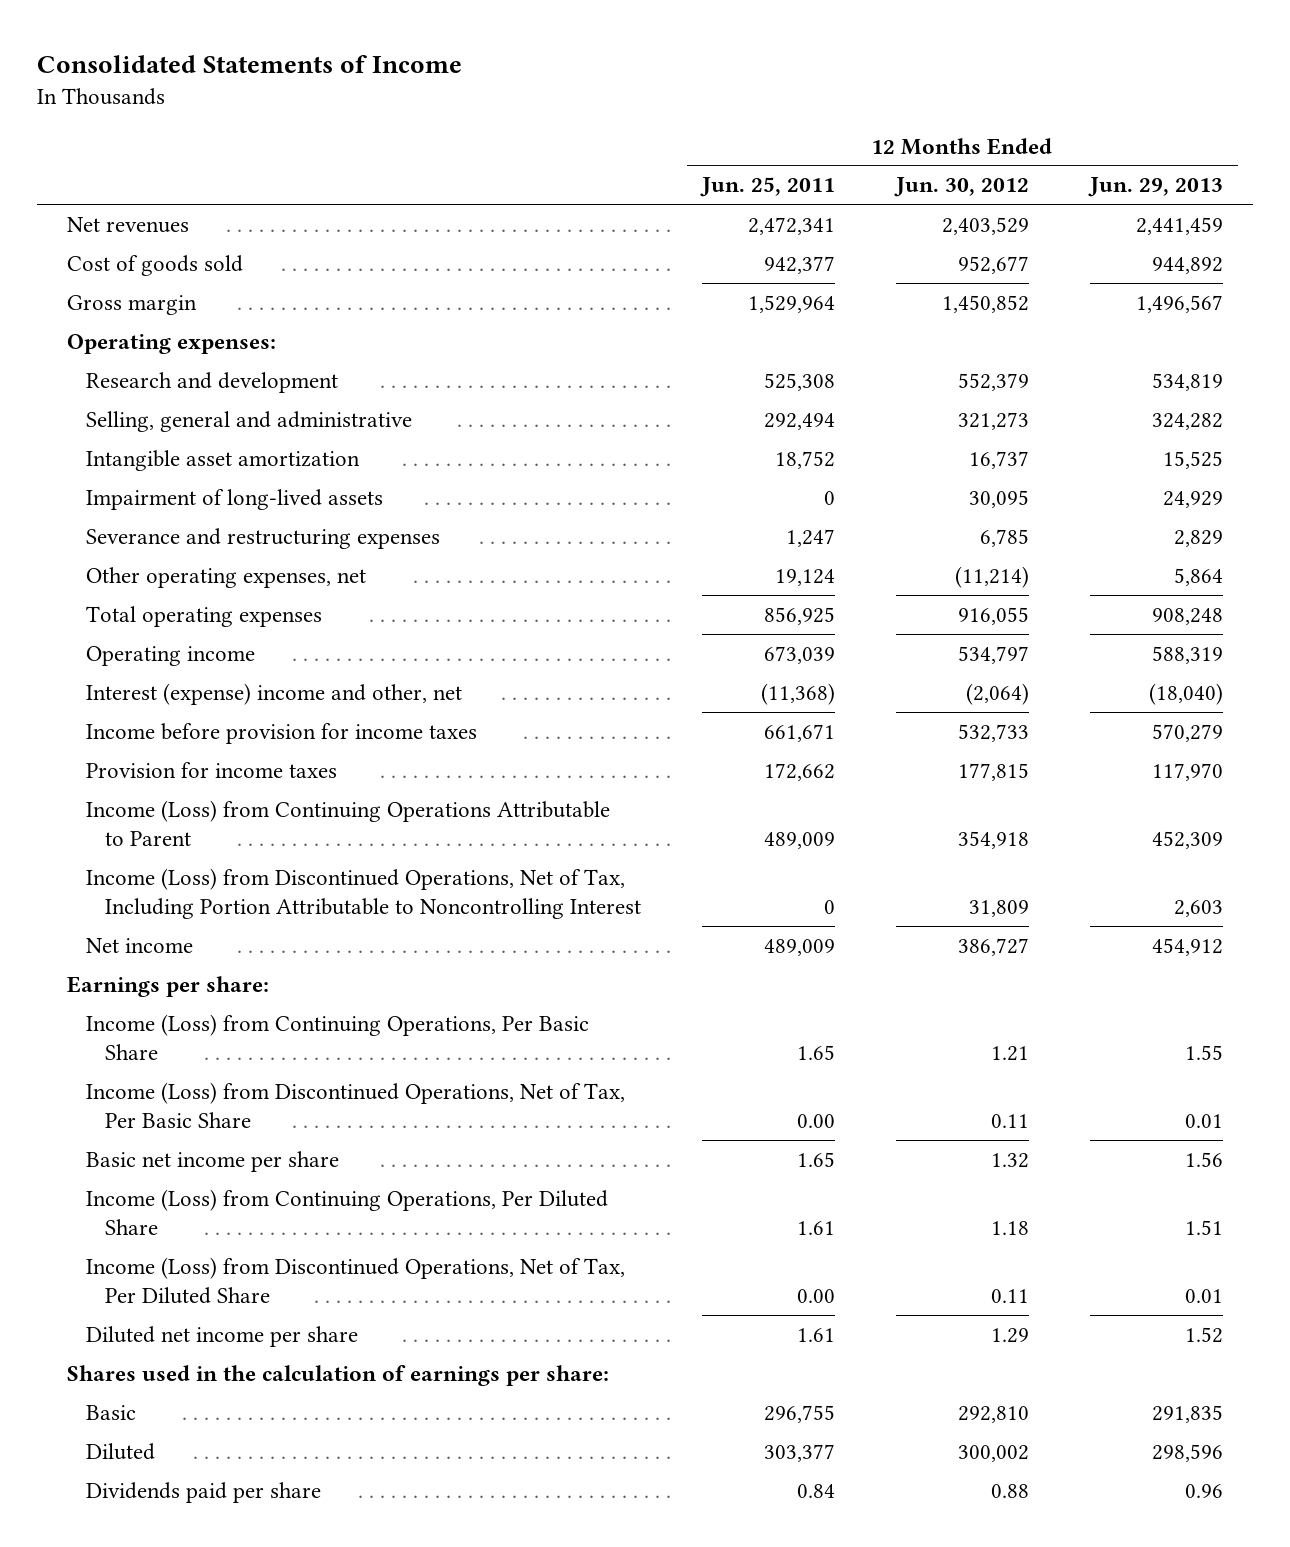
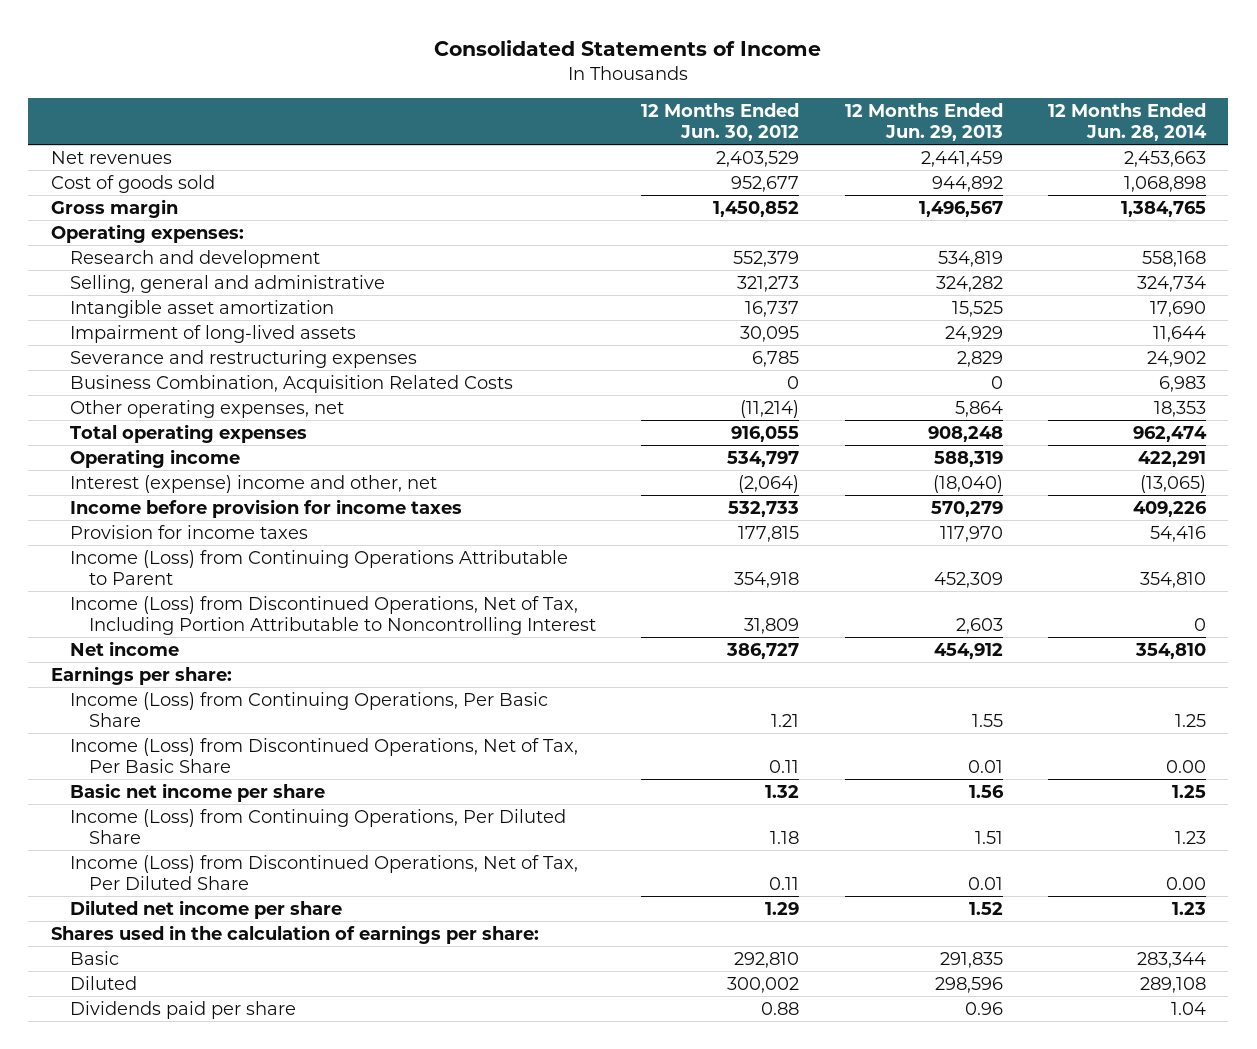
[699,177,835,198] Jun. 25, 2011 -> none
none -> [1047,102,1207,141] 12 Months Ended Jun. 28, 2014
none -> [70,374,514,393] Business Combination, Acquisition Related Costs

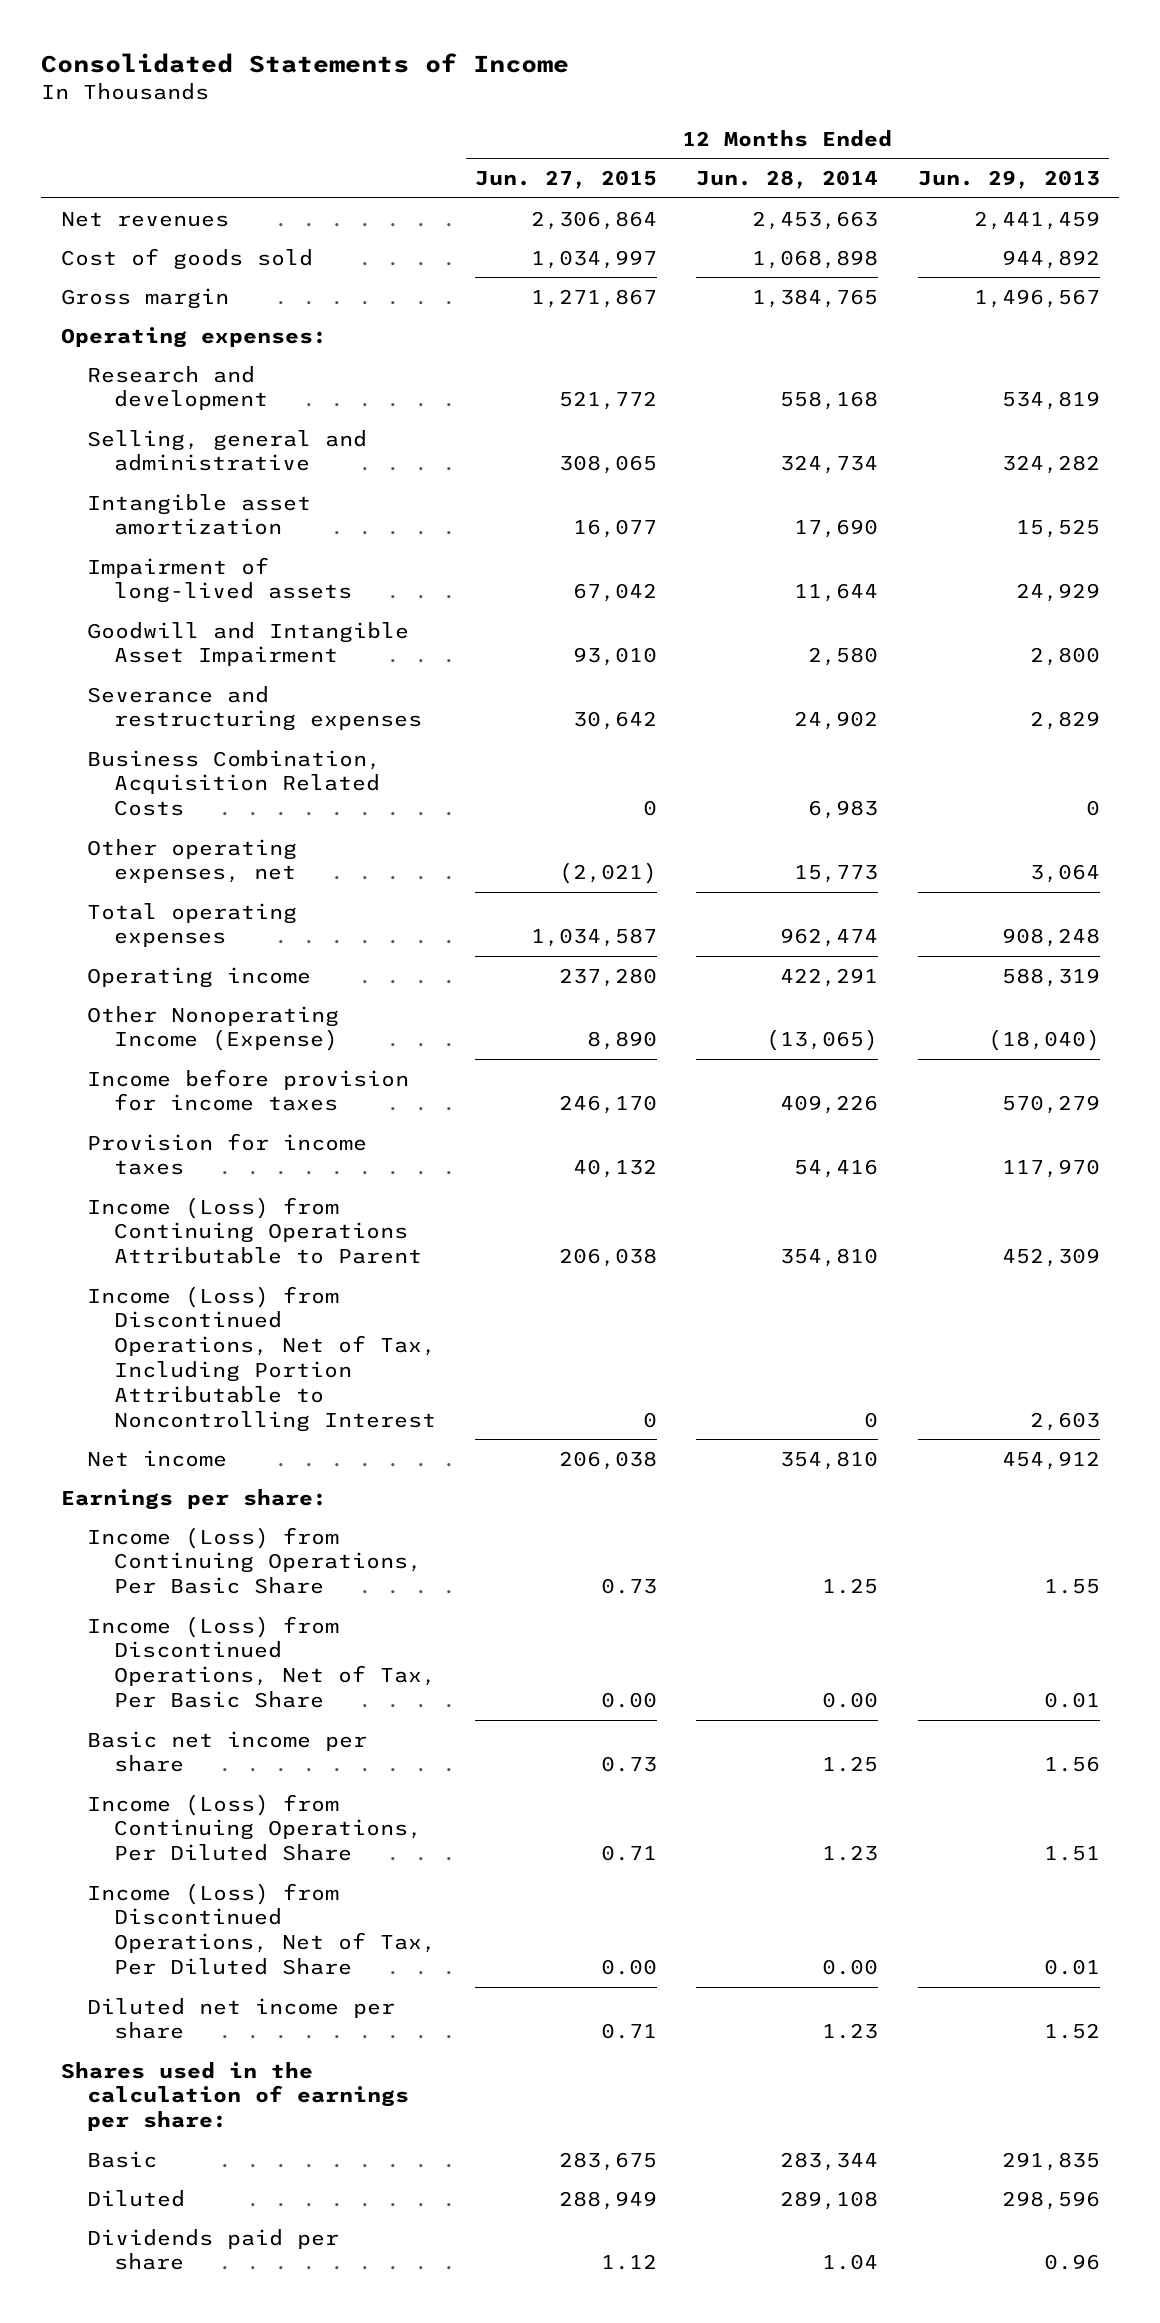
[641,102,800,141] 12 Months Ended Jun. 30, 2012 -> none
none -> [475,170,658,190] Jun. 27, 2015
none -> [87,621,410,667] Goodwill and Intangible Asset Impairment
[954,400,1003,417] 5,864 -> [1029,864,1100,884] 3,064
[1153,400,1206,417] 18,353 -> [794,865,879,884] 15,773
[70,474,438,493] Interest (expense) income and other, net -> [87,1005,340,1052] Other Nonoperating Income (Expense)

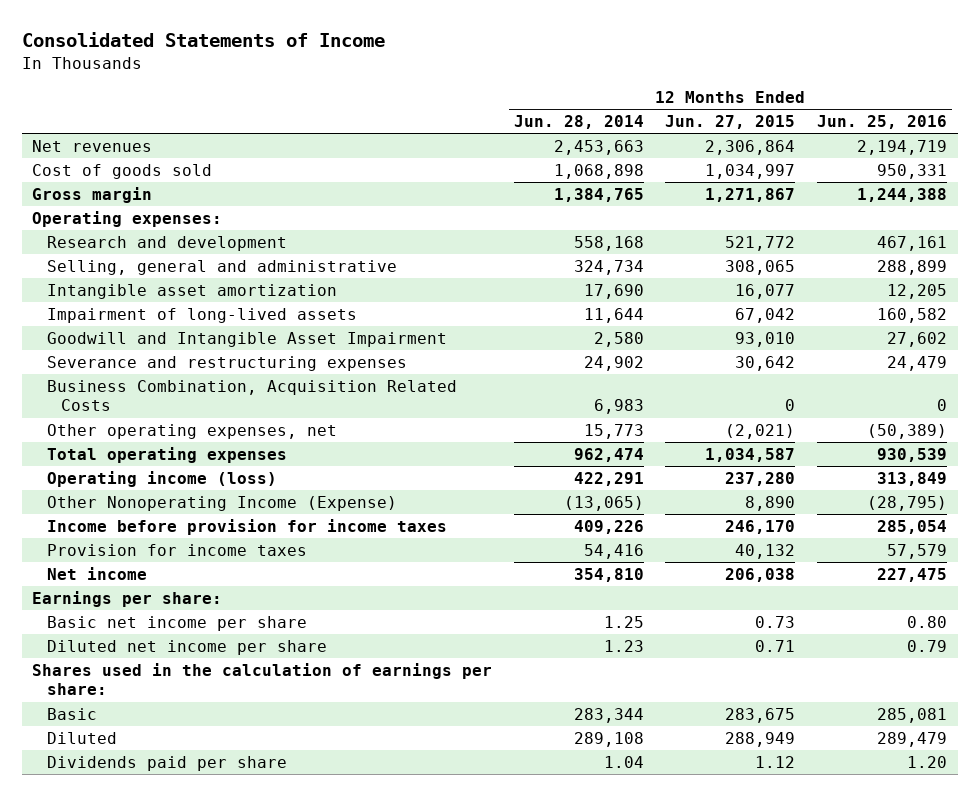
[917,170,1100,190] Jun. 29, 2013 -> none
none -> [816,115,947,130] Jun. 25, 2016
[87,966,312,988] Operating income -> [46,470,277,487] Operating income (loss)
[87,1196,423,1265] Income (Loss) from Continuing Operations Attributable to Parent -> none
[87,1285,437,1432] Income (Loss) from Discontinued Operations, Net of Tax, Including Portion Attributable to Noncontrolling Interest -> none
[87,1526,423,1595] Income (Loss) from Continuing Operations, Per Basic Share -> none
[87,1615,437,1709] Income (Loss) from Discontinued Operations, Net of Tax, Per Basic Share -> none
[87,1793,423,1862] Income (Loss) from Continuing Operations, Per Diluted Share -> none
[87,1882,437,1976] Income (Loss) from Discontinued Operations, Net of Tax, Per Diluted Share -> none

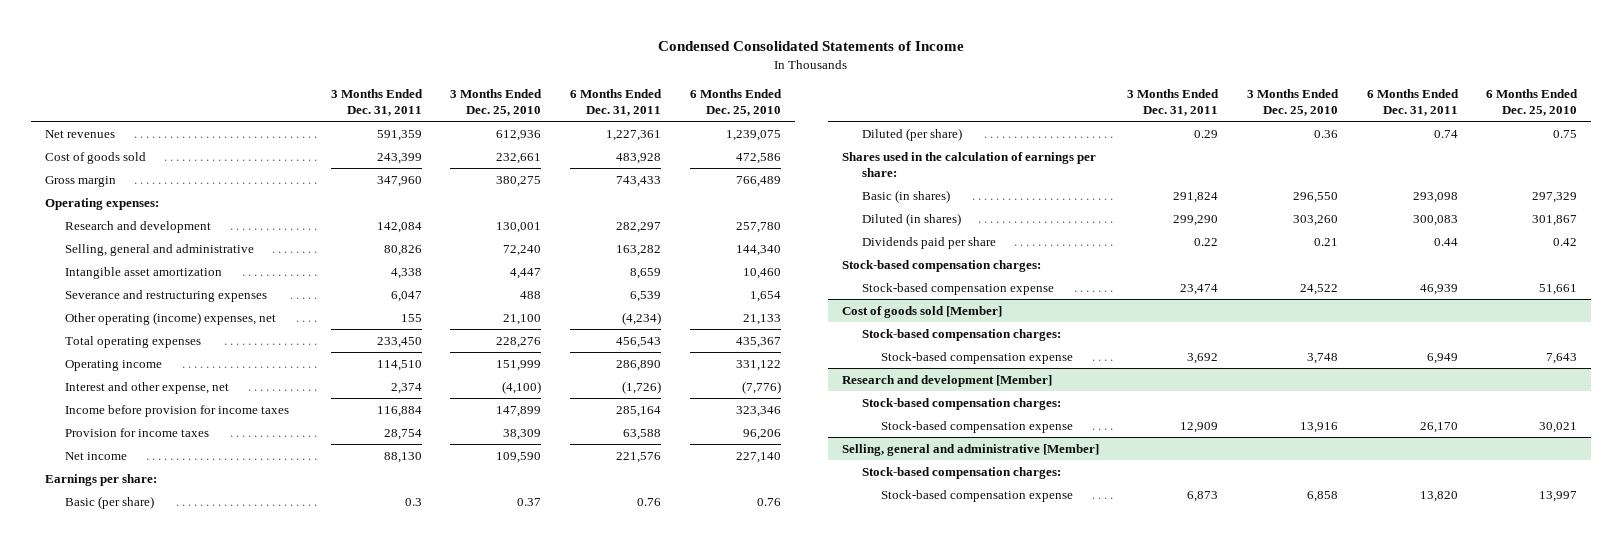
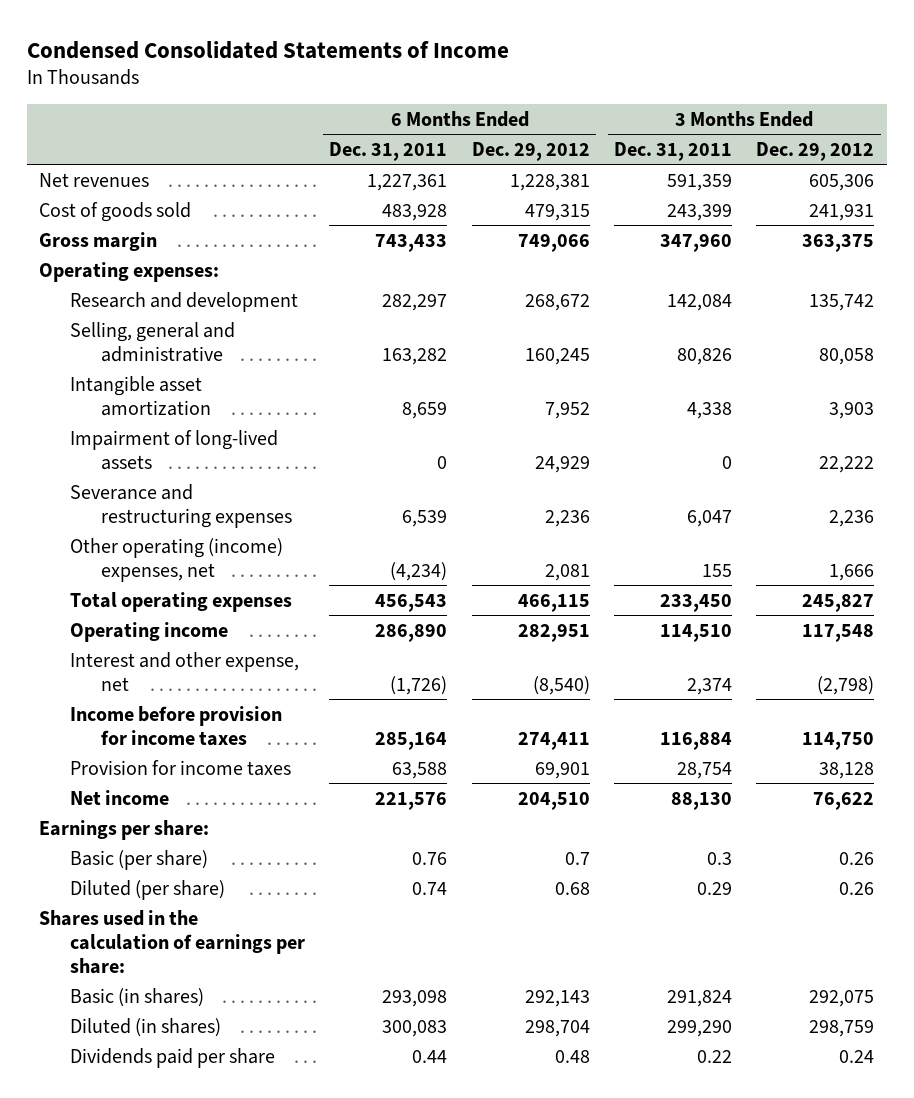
[450,88,543,117] 3 Months Ended Dec. 25, 2010 -> none
[689,88,782,117] 6 Months Ended Dec. 25, 2010 -> none
none -> [471,141,590,161] Dec. 29, 2012
none -> [756,141,875,161] Dec. 29, 2012
none -> [69,429,278,470] Impairment of long-lived assets
[841,259,1041,272] Stock-based compensation charges: -> none
[861,282,1054,295] Stock-based compensation expense -> none
[841,305,1002,318] Cost of goods sold [Member] -> none
[861,328,1061,341] Stock-based compensation charges: -> none
[881,351,1074,364] Stock-based compensation expense -> none
[841,374,1052,387] Research and development [Member] -> none
[861,397,1061,410] Stock-based compensation charges: -> none
[881,420,1074,433] Stock-based compensation expense -> none
[841,443,1099,456] Selling, general and administrative [Member] -> none
[861,466,1061,479] Stock-based compensation charges: -> none
[881,489,1074,502] Stock-based compensation expense -> none

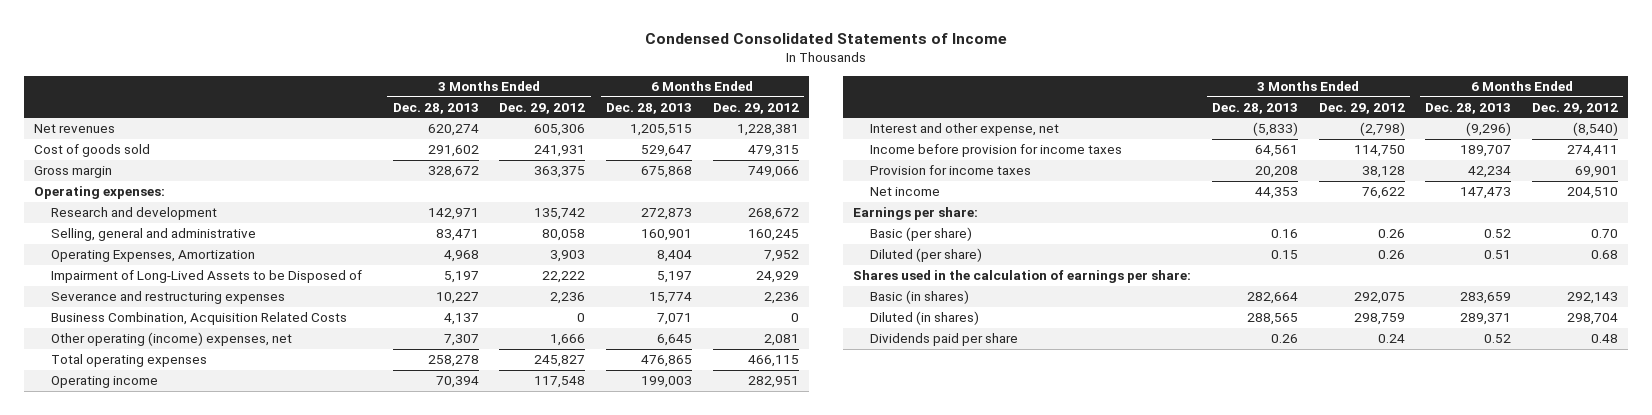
[329,141,448,161] Dec. 31, 2011 -> none
[614,141,733,161] Dec. 31, 2011 -> none
none -> [392,102,479,114] Dec. 28, 2013
none -> [606,102,693,114] Dec. 28, 2013
[69,375,211,416] Intangible asset amortization -> [50,250,255,263] Operating Expenses, Amortization
[69,429,278,470] Impairment of long-lived assets -> [50,270,362,284] Impairment of Long-Lived Assets to be Disposed of
none -> [50,312,347,326] Business Combination, Acquisition Related Costs
[564,851,590,865] 0.7 -> [1590,229,1618,239] 0.70

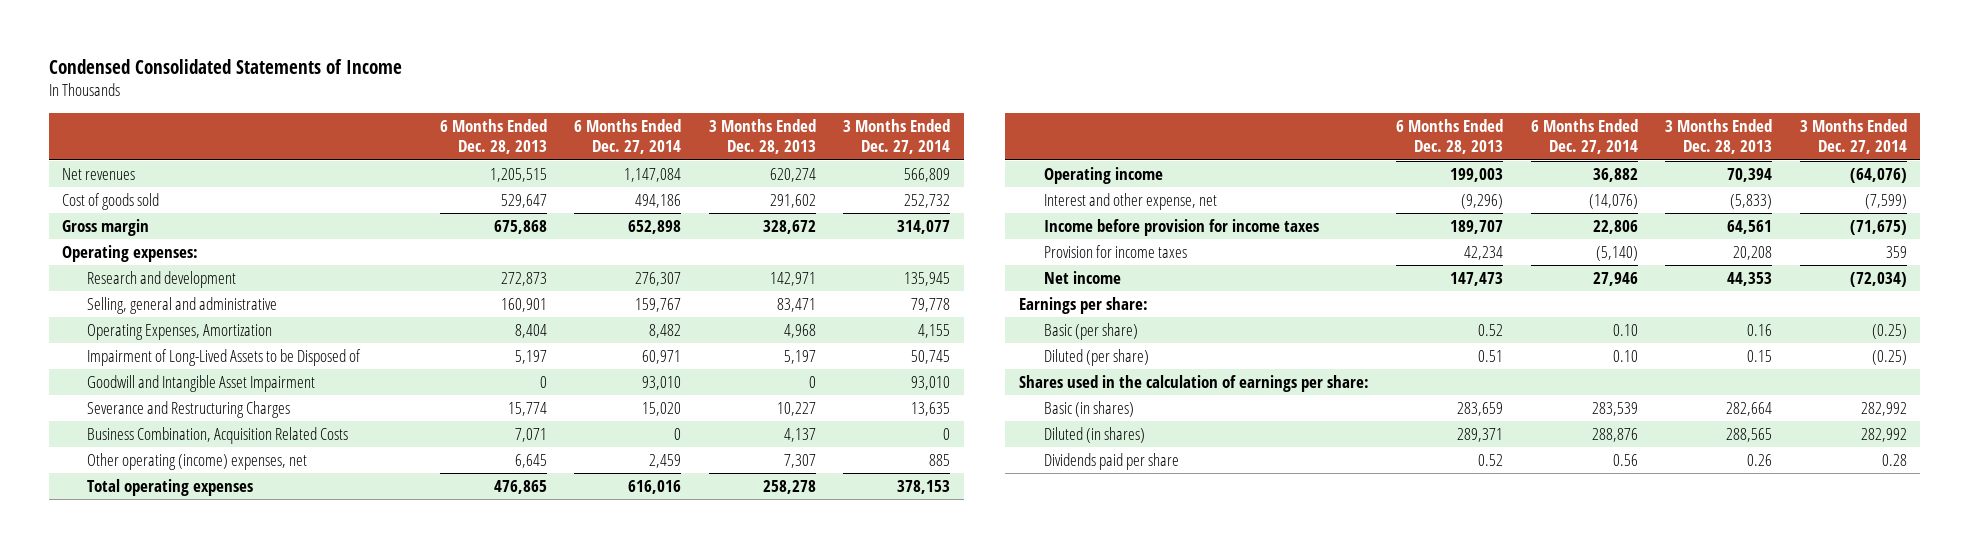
[499,102,586,114] Dec. 29, 2012 -> none
[712,102,799,114] Dec. 29, 2012 -> none
none -> [574,118,682,155] 6 Months Ended Dec. 27, 2014
none -> [843,118,951,155] 3 Months Ended Dec. 27, 2014
none -> [87,374,316,392] Goodwill and Intangible Asset Impairment
[50,291,285,305] Severance and restructuring expenses -> [87,400,291,418] Severance and Restructuring Charges

